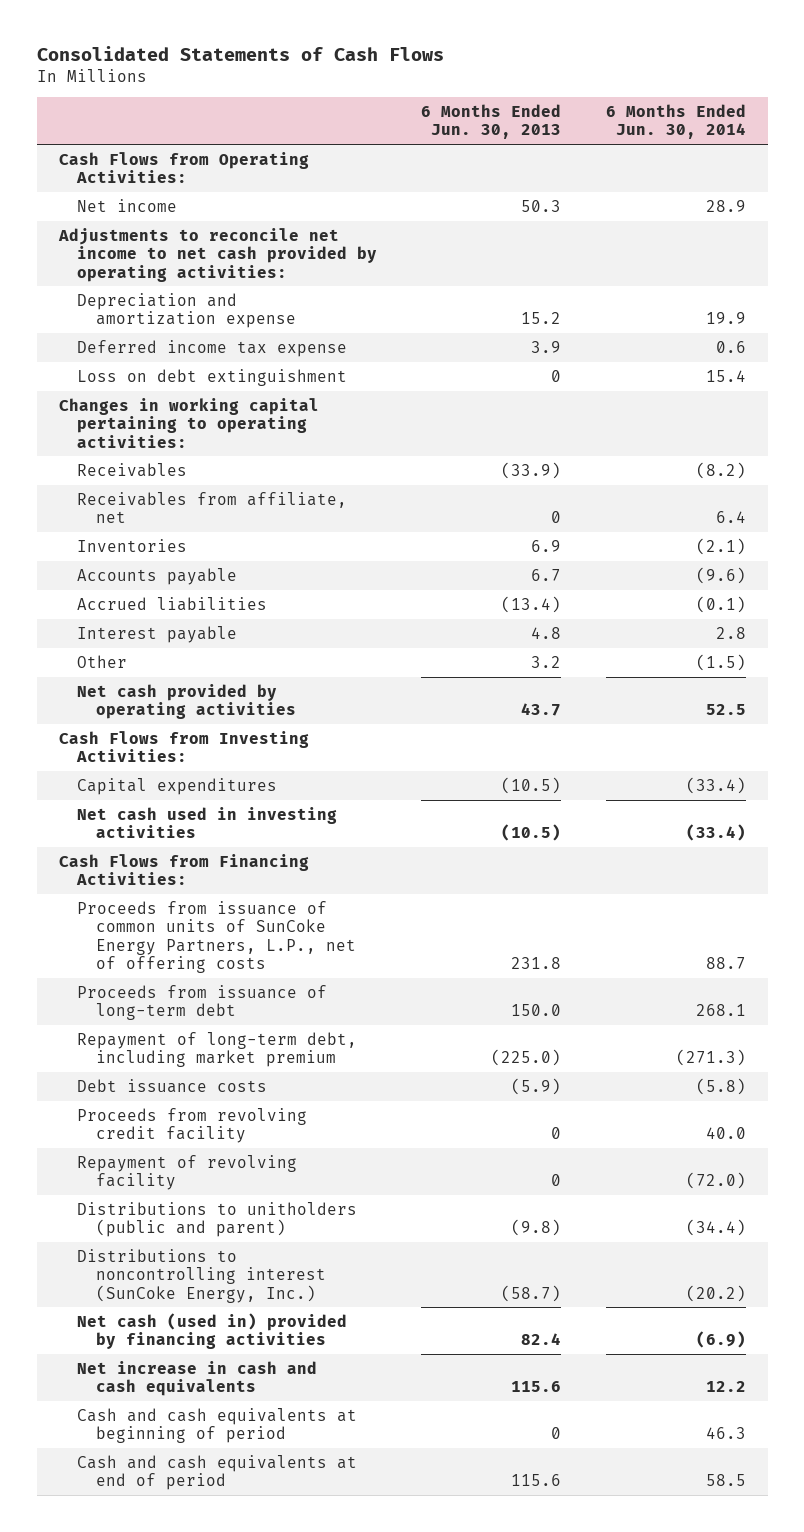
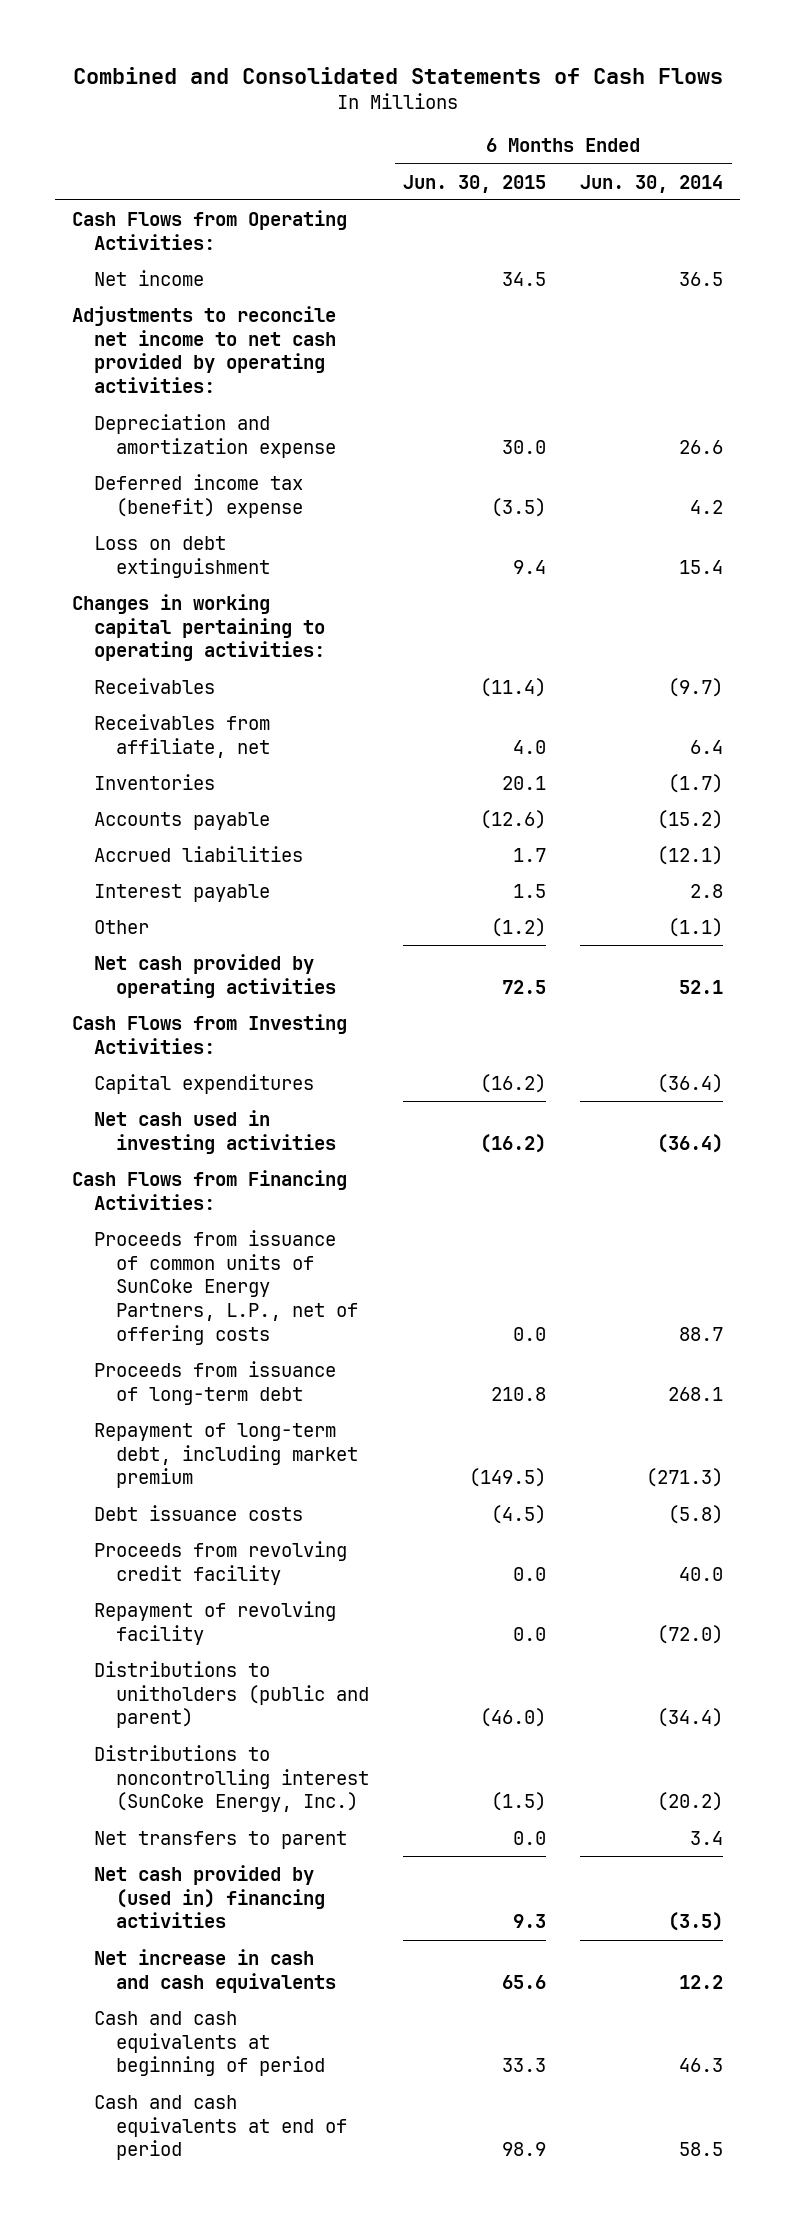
[36,45,444,61] Consolidated Statements of Cash Flows -> [72,66,723,84] Combined and Consolidated Statements of Cash Flows
[421,103,562,140] 6 Months Ended Jun. 30, 2013 -> none
none -> [403,174,547,193] Jun. 30, 2015
[705,199,746,212] 28.9 -> [679,271,724,286] 36.5
[705,312,746,325] 19.9 -> [679,439,724,454] 26.6
[77,339,348,357] Deferred income tax expense -> [93,473,304,518] Deferred income tax (benefit) expense
[715,340,746,353] 0.6 -> [690,499,724,514] 4.2
[695,461,746,479] (8.2) -> [668,677,724,697] (9.7)
[695,537,746,555] (2.1) -> [668,773,724,793] (1.7)
[695,566,746,584] (9.6) -> [657,809,724,829] (15.2)
[695,595,746,613] (0.1) -> [657,845,724,865] (12.1)
[695,653,746,671] (1.5) -> [668,917,724,937] (1.1)
[705,704,746,716] 52.5 -> [679,979,724,994] 52.1
[685,776,746,794] (33.4) -> [657,1073,724,1093] (36.4)
[685,824,746,842] (33.4) -> [657,1133,724,1153] (36.4)
none -> [93,1830,347,1849] Net transfers to parent
[77,1312,348,1350] Net cash (used in) provided by financing activities -> [93,1864,326,1929] Net cash provided by (used in) financing activities
[695,1331,746,1349] (6.9) -> [668,1912,724,1932] (3.5)

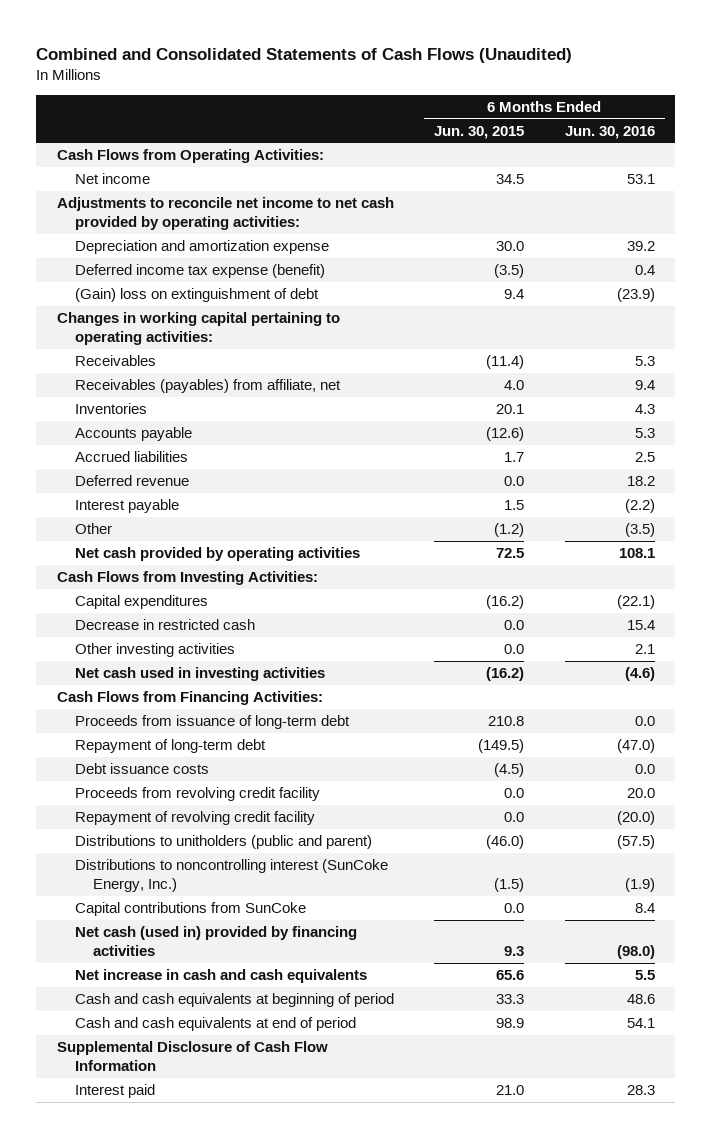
[72,66,723,84] Combined and Consolidated Statements of Cash Flows -> [36,47,573,63] Combined and Consolidated Statements of Cash Flows (Unaudited)
[580,174,724,193] Jun. 30, 2014 -> none
none -> [564,125,655,139] Jun. 30, 2016
[93,473,304,518] Deferred income tax (benefit) expense -> [74,264,325,279] Deferred income tax expense (benefit)
[93,535,271,578] Loss on debt extinguishment -> [74,288,319,303] (Gain) loss on extinguishment of debt
[93,713,271,758] Receivables from affiliate, net -> [74,379,341,394] Receivables (payables) from affiliate, net
none -> [74,475,189,487] Deferred revenue
none -> [74,619,255,631] Decrease in restricted cash
none -> [74,643,235,658] Other investing activities
[93,1229,359,1345] Proceeds from issuance of common units of SunCoke Energy Partners, L.P., net of offering costs -> none
[93,1422,359,1489] Repayment of long-term debt, including market premium -> [74,739,266,754] Repayment of long-term debt
[93,1600,336,1645] Repayment of revolving facility -> [74,811,315,826] Repayment of revolving credit facility
[93,1830,347,1849] Net transfers to parent -> none
none -> [74,902,306,917] Capital contributions from SunCoke
[93,1864,326,1929] Net cash provided by (used in) financing activities -> [74,926,357,956] Net cash (used in) provided by financing activities
none -> [56,1041,328,1071] Supplemental Disclosure of Cash Flow Information
none -> [74,1084,155,1099] Interest paid

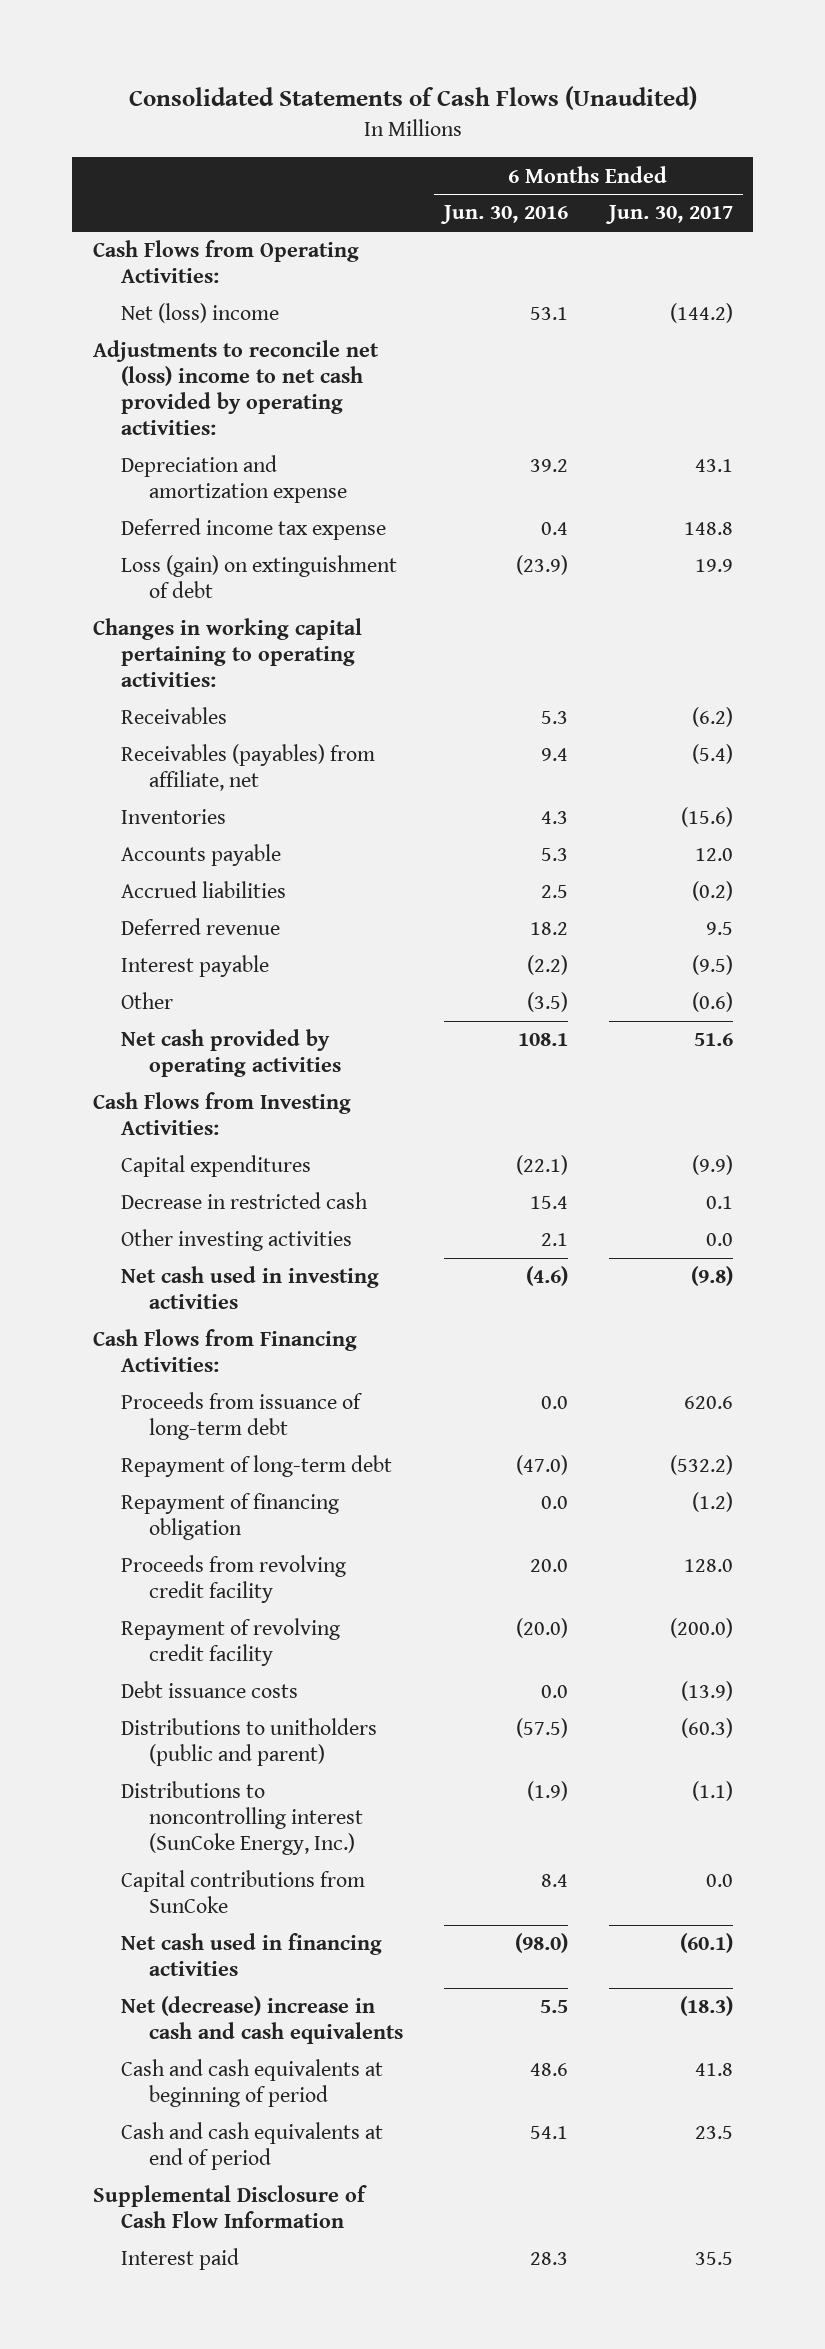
[36,47,573,63] Combined and Consolidated Statements of Cash Flows (Unaudited) -> [128,86,697,111] Consolidated Statements of Cash Flows (Unaudited)
[434,125,525,139] Jun. 30, 2015 -> none
none -> [604,205,733,225] Jun. 30, 2017
[74,173,150,185] Net income -> [120,303,279,324] Net (loss) income
[56,197,394,230] Adjustments to reconcile net income to net cash provided by operating activities: -> [92,340,379,435] Adjustments to reconcile net (loss) income to net cash provided by operating activities:
[74,264,325,279] Deferred income tax expense (benefit) -> [120,518,386,541] Deferred income tax expense
[74,288,319,303] (Gain) loss on extinguishment of debt -> [120,555,397,599] Loss (gain) on extinguishment of debt
none -> [120,1493,339,1541] Repayment of financing obligation
[74,763,209,775] Debt issuance costs -> [120,1681,298,1699] Debt issuance costs
[74,926,357,956] Net cash (used in) provided by financing activities -> [120,1933,382,1977] Net cash used in financing activities
[74,969,367,984] Net increase in cash and cash equivalents -> [120,1996,404,2045] Net (decrease) increase in cash and cash equivalents

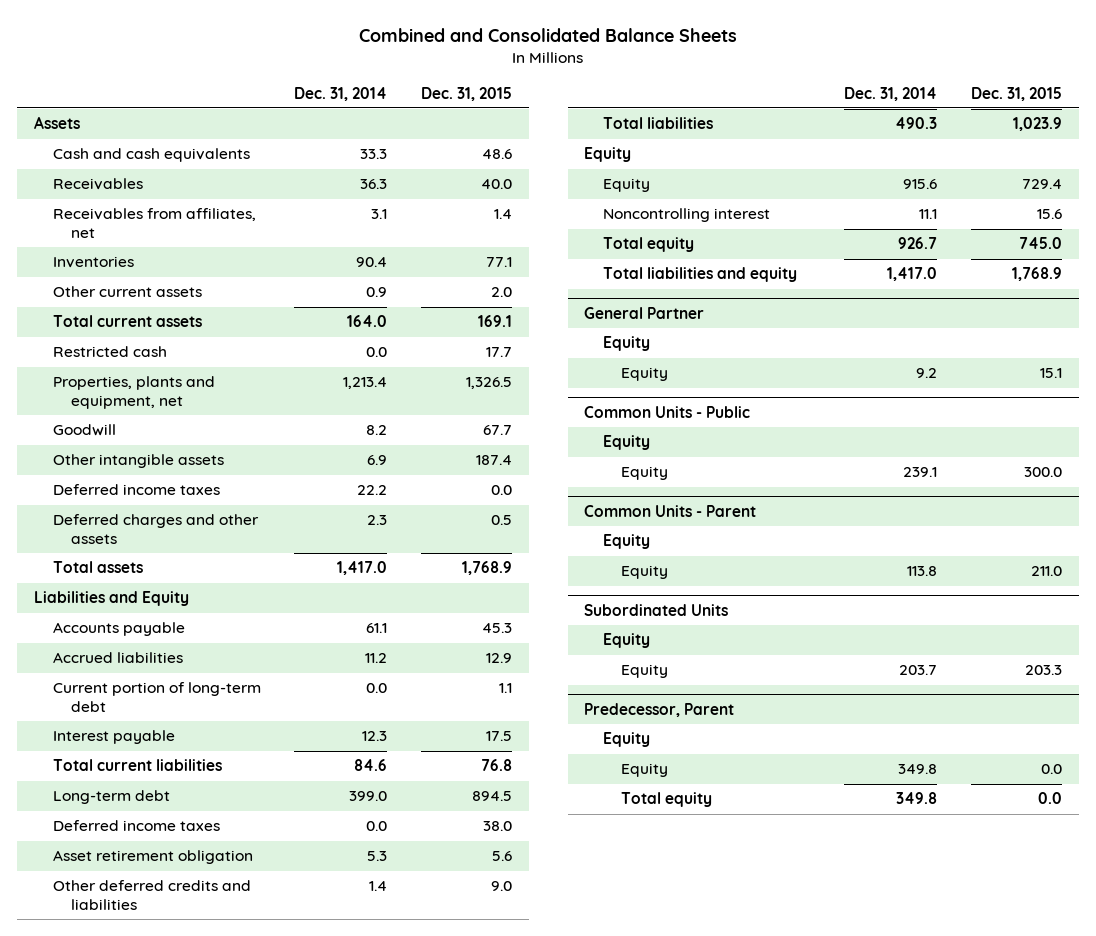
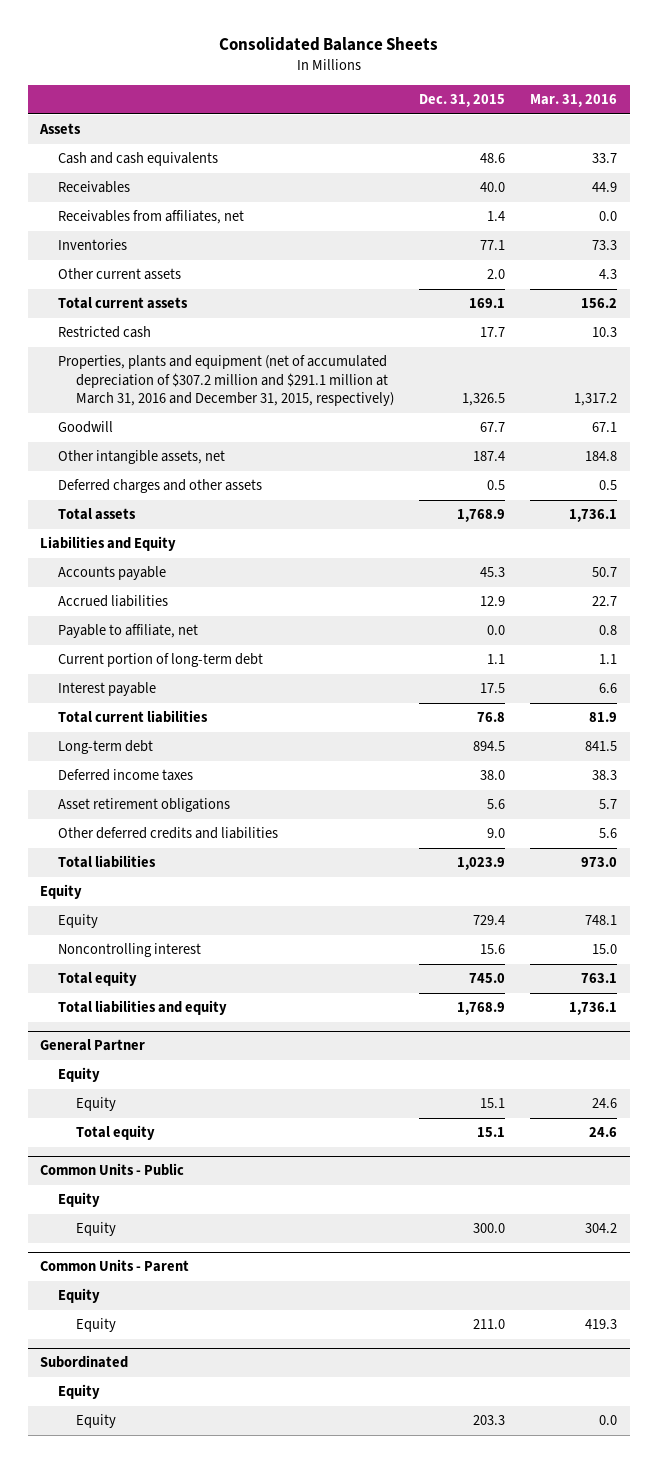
[359,27,738,42] Combined and Consolidated Balance Sheets -> [218,37,438,52] Consolidated Balance Sheets
[294,86,388,101] Dec. 31, 2014 -> none
none -> [530,94,618,108] Mar. 31, 2016
[52,376,215,409] Properties, plants and equipment, net -> [58,355,395,407] Properties, plants and equipment (net of accumulated depreciation of $307.2 million and $291.1 million at March 31, 2016 and December 31, 2015, respectively)
[52,484,220,496] Deferred income taxes -> none
[52,454,224,469] Other intangible assets -> [58,450,226,465] Other intangible assets, net
none -> [58,624,199,639] Payable to affiliate, net
[52,850,253,865] Asset retirement obligation -> [58,798,231,813] Asset retirement obligations
none -> [76,1125,156,1141] Total equity
[584,603,729,616] Subordinated Units -> [39,1355,128,1369] Subordinated
[584,702,735,717] Predecessor, Parent -> none
[602,732,650,748] Equity -> none
[621,763,669,778] Equity -> none
[621,792,713,808] Total equity -> none

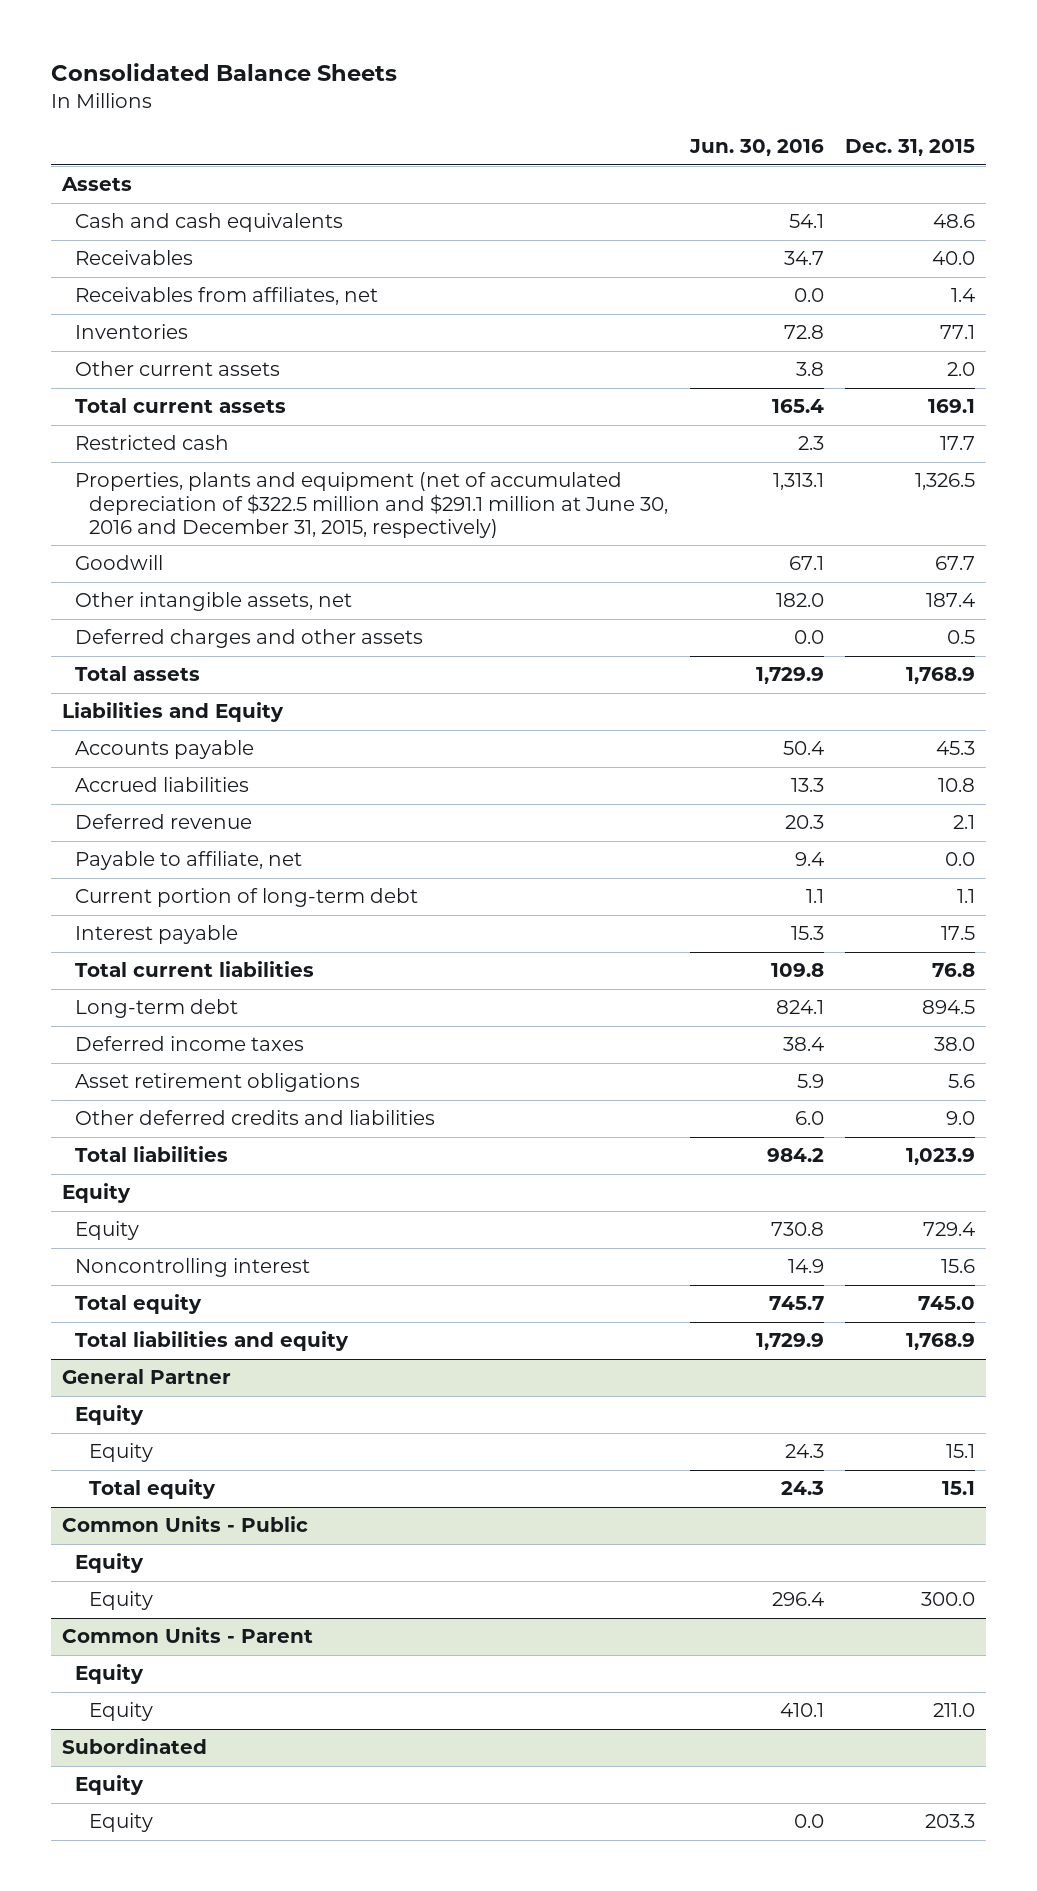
[530,94,618,108] Mar. 31, 2016 -> none
none -> [688,139,824,157] Jun. 30, 2016
[58,355,395,407] Properties, plants and equipment (net of accumulated depreciation of $307.2 million and $291.1 million at March 31, 2016 and December 31, 2015, respectively) -> [75,472,669,538] Properties, plants and equipment (net of accumulated depreciation of $322.5 million and $291.1 million at June 30, 2016 and December 31, 2015, respectively)
[480,596,506,607] 12.9 -> [938,778,976,793] 10.8
none -> [75,814,253,830] Deferred revenue

